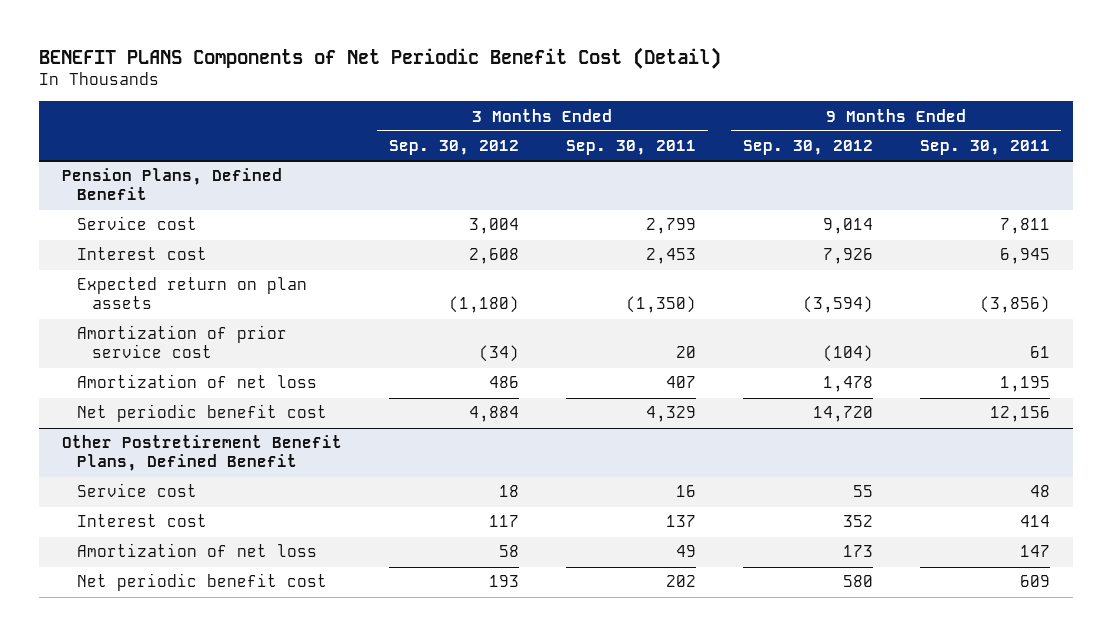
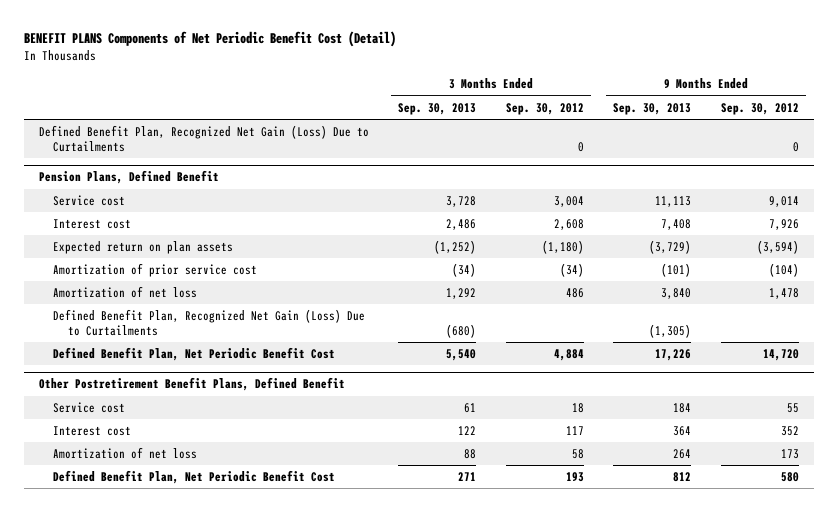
[565,140,696,156] Sep. 30, 2011 -> none
[919,140,1050,156] Sep. 30, 2011 -> none
none -> [398,102,477,115] Sep. 30, 2013
none -> [613,102,692,115] Sep. 30, 2013
none -> [38,124,369,152] Defined Benefit Plan, Recognized Net Gain (Loss) Due to Curtailments
none -> [53,308,366,336] Defined Benefit Plan, Recognized Net Gain (Loss) Due to Curtailments
[77,404,328,423] Net periodic benefit cost -> [53,346,336,361] Defined Benefit Plan, Net Periodic Benefit Cost
[77,573,328,592] Net periodic benefit cost -> [53,469,336,484] Defined Benefit Plan, Net Periodic Benefit Cost

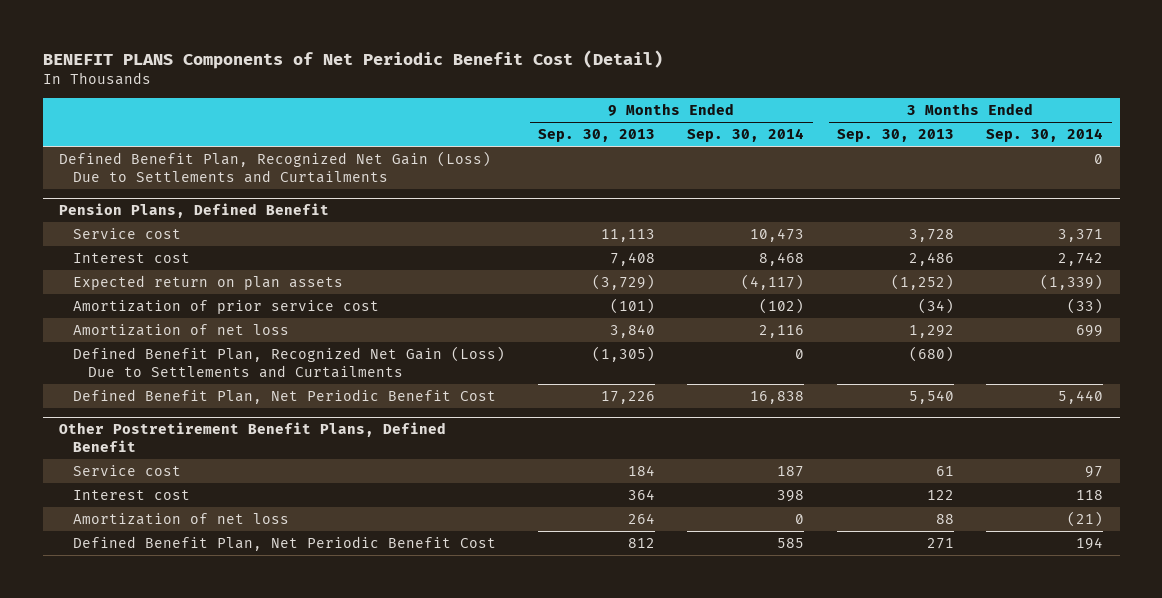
[505,102,584,115] Sep. 30, 2012 -> none
[720,102,799,115] Sep. 30, 2012 -> none
none -> [687,128,805,143] Sep. 30, 2014
none -> [986,128,1104,143] Sep. 30, 2014
[38,124,369,152] Defined Benefit Plan, Recognized Net Gain (Loss) Due to Curtailments -> [58,151,491,184] Defined Benefit Plan, Recognized Net Gain (Loss) Due to Settlements and Curtailments
[53,308,366,336] Defined Benefit Plan, Recognized Net Gain (Loss) Due to Curtailments -> [73,346,506,379] Defined Benefit Plan, Recognized Net Gain (Loss) Due to Settlements and Curtailments

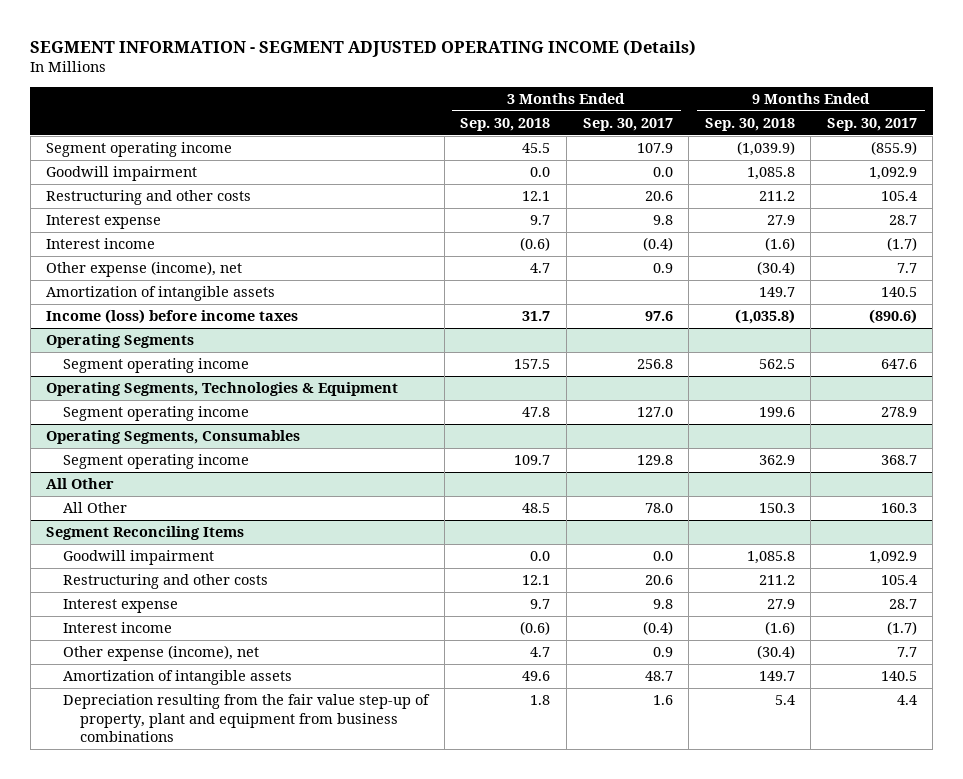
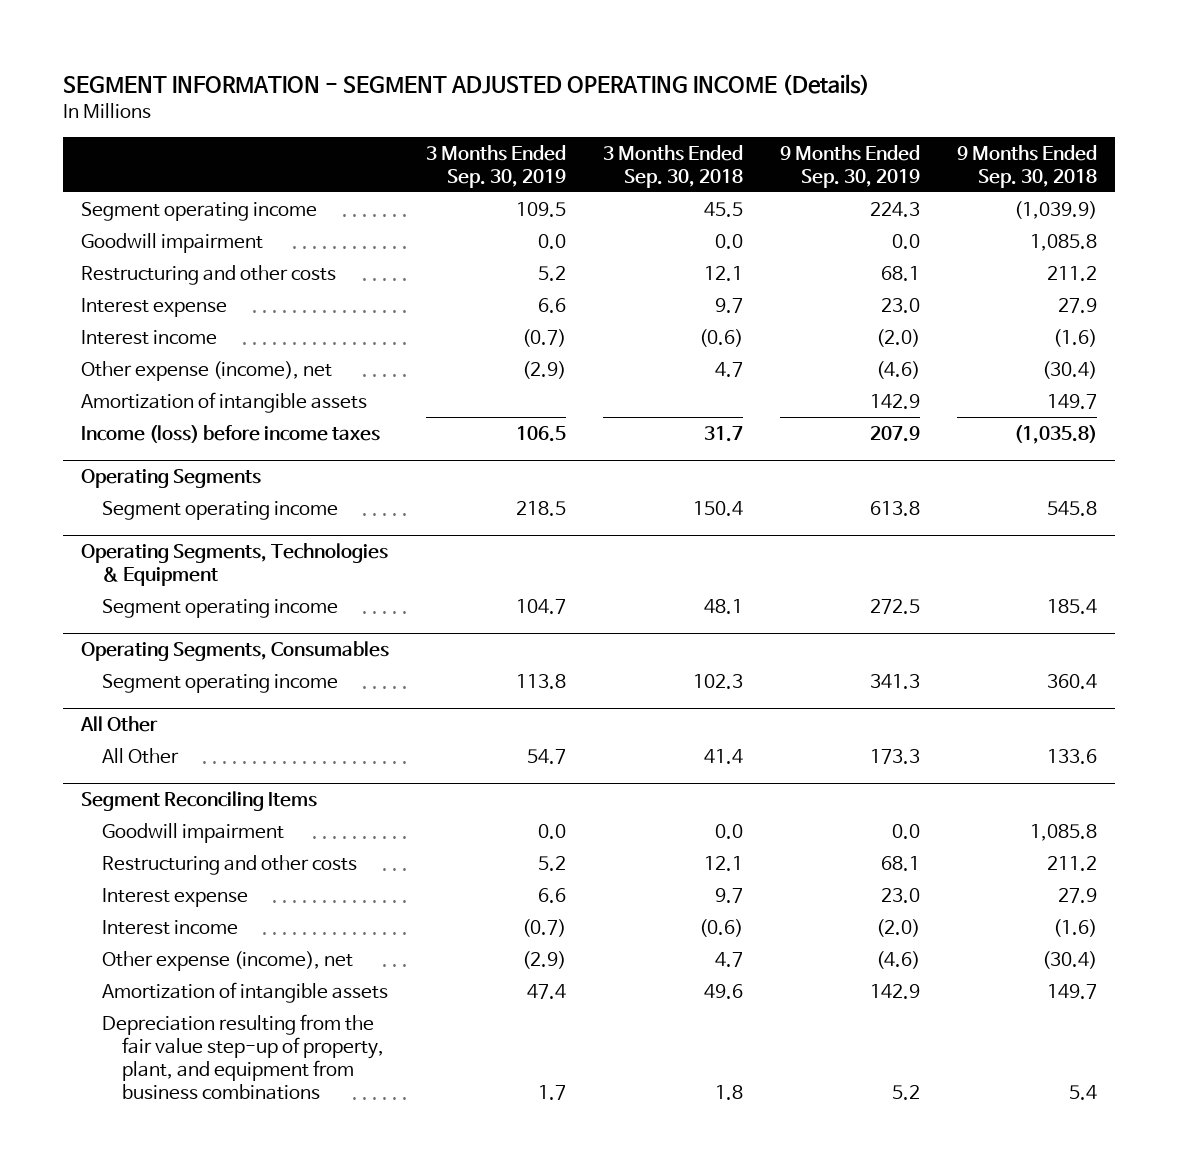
[582,118,673,132] Sep. 30, 2017 -> none
[826,118,917,132] Sep. 30, 2017 -> none
none -> [426,144,567,188] 3 Months Ended Sep. 30, 2019
none -> [780,144,921,188] 9 Months Ended Sep. 30, 2019
[514,359,551,370] 157.5 -> [693,500,744,516] 150.4
[758,359,795,370] 562.5 -> [1047,500,1098,516] 545.8
[522,407,551,418] 47.8 -> [704,598,744,614] 48.1
[758,407,795,418] 199.6 -> [1047,598,1098,614] 185.4
[514,455,551,466] 109.7 -> [693,673,744,689] 102.3
[758,455,795,466] 362.9 -> [1047,673,1098,689] 360.4
[522,503,551,514] 48.5 -> [704,748,744,764] 41.4
[758,503,795,514] 150.3 -> [1047,748,1098,764] 133.6
[63,694,431,742] Depreciation resulting from the fair value step-up of property, plant and equipment from business combinations -> [101,1013,384,1100] Depreciation resulting from the fair value step-up of property, plant, and equipment from business combinations

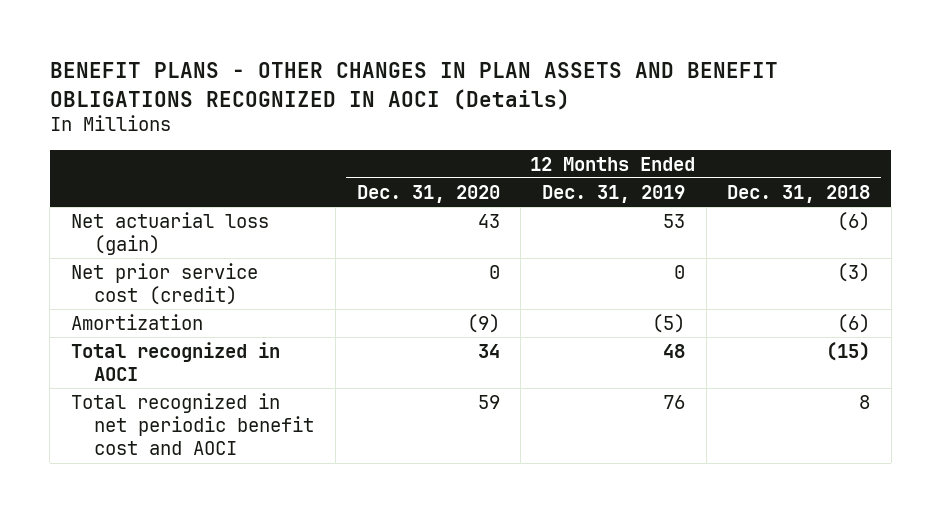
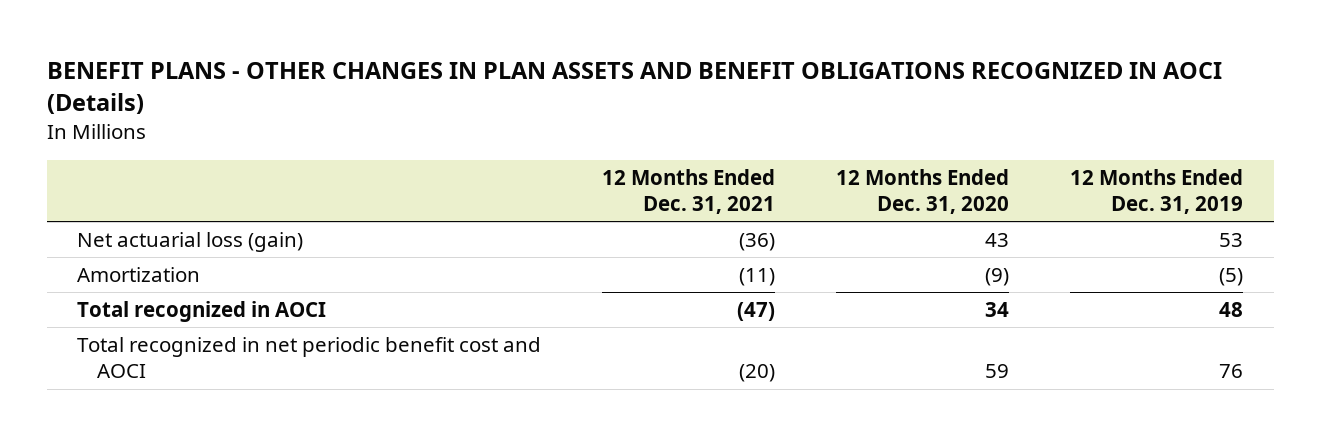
[727,184,871,203] Dec. 31, 2018 -> none
none -> [602,168,776,215] 12 Months Ended Dec. 31, 2021
[71,262,259,306] Net prior service cost (credit) -> none

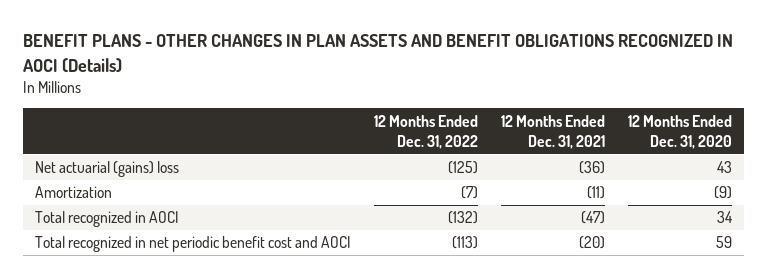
[1070,168,1244,215] 12 Months Ended Dec. 31, 2019 -> none
none -> [373,114,478,150] 12 Months Ended Dec. 31, 2022
[77,231,304,252] Net actuarial loss (gain) -> [34,161,179,178] Net actuarial (gains) loss

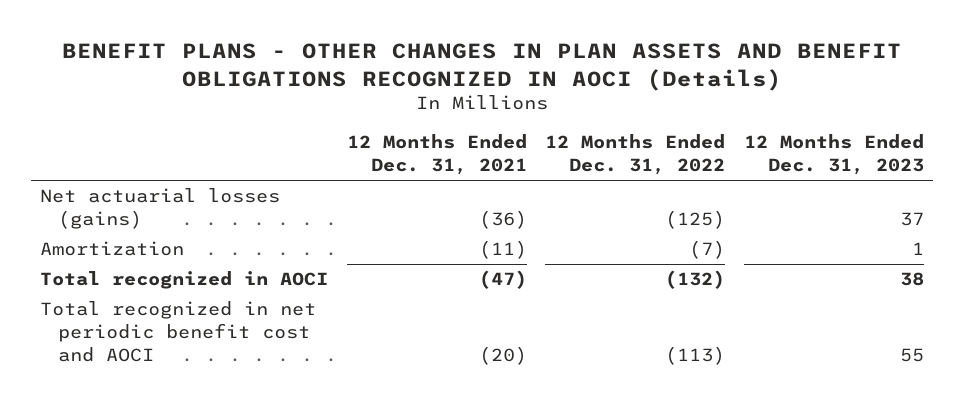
[628,114,733,150] 12 Months Ended Dec. 31, 2020 -> none
none -> [743,134,924,176] 12 Months Ended Dec. 31, 2023
[34,161,179,178] Net actuarial (gains) loss -> [40,188,281,230] Net actuarial losses (gains)

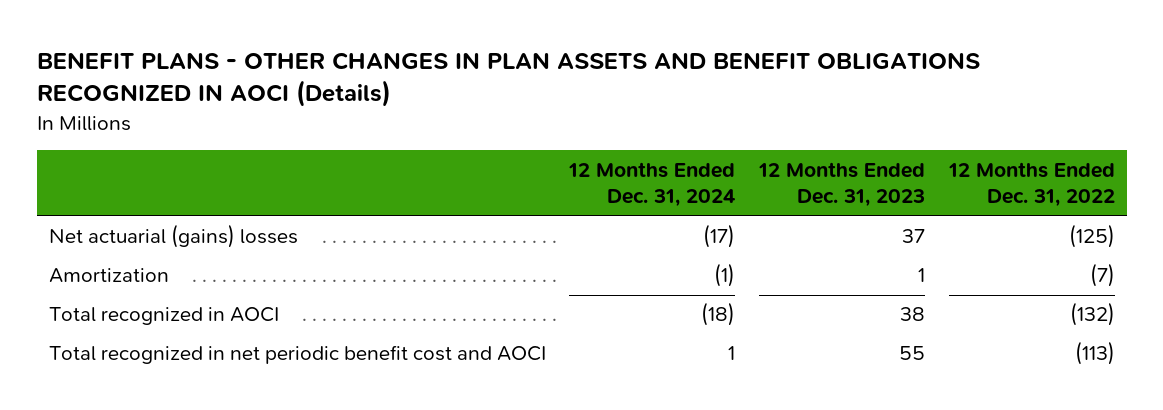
[346,134,527,176] 12 Months Ended Dec. 31, 2021 -> none
none -> [568,161,736,208] 12 Months Ended Dec. 31, 2024
[40,188,281,230] Net actuarial losses (gains) -> [48,224,298,249] Net actuarial (gains) losses

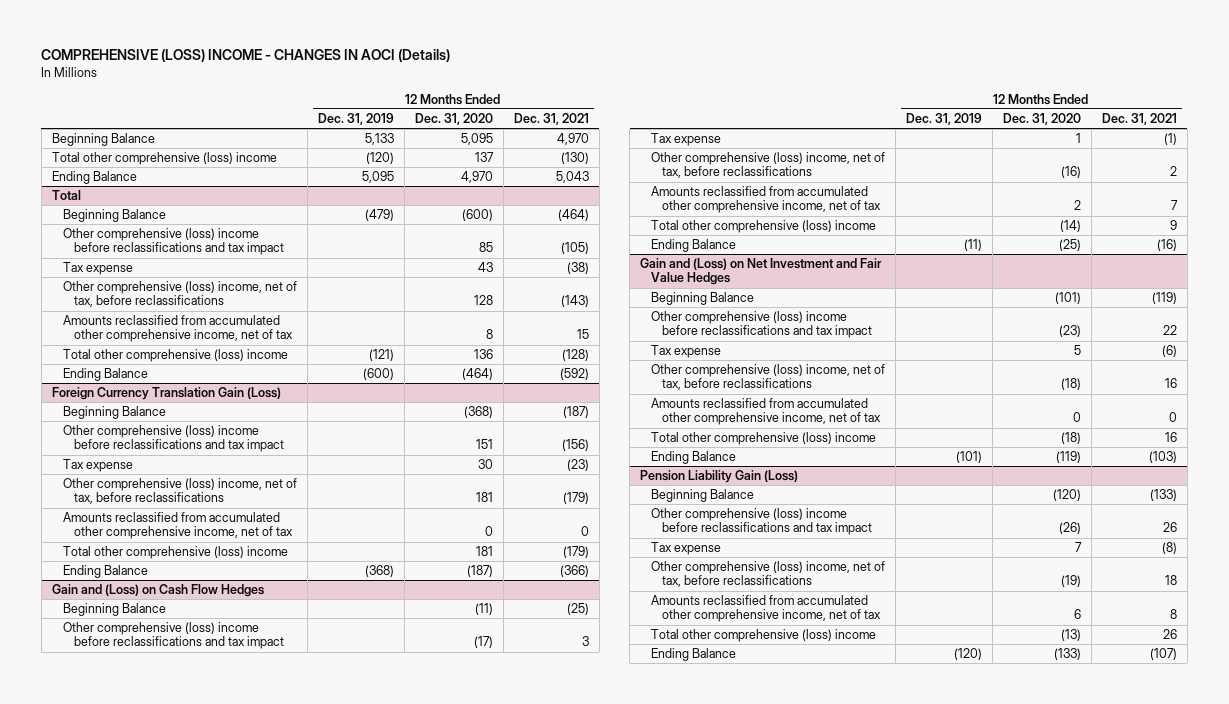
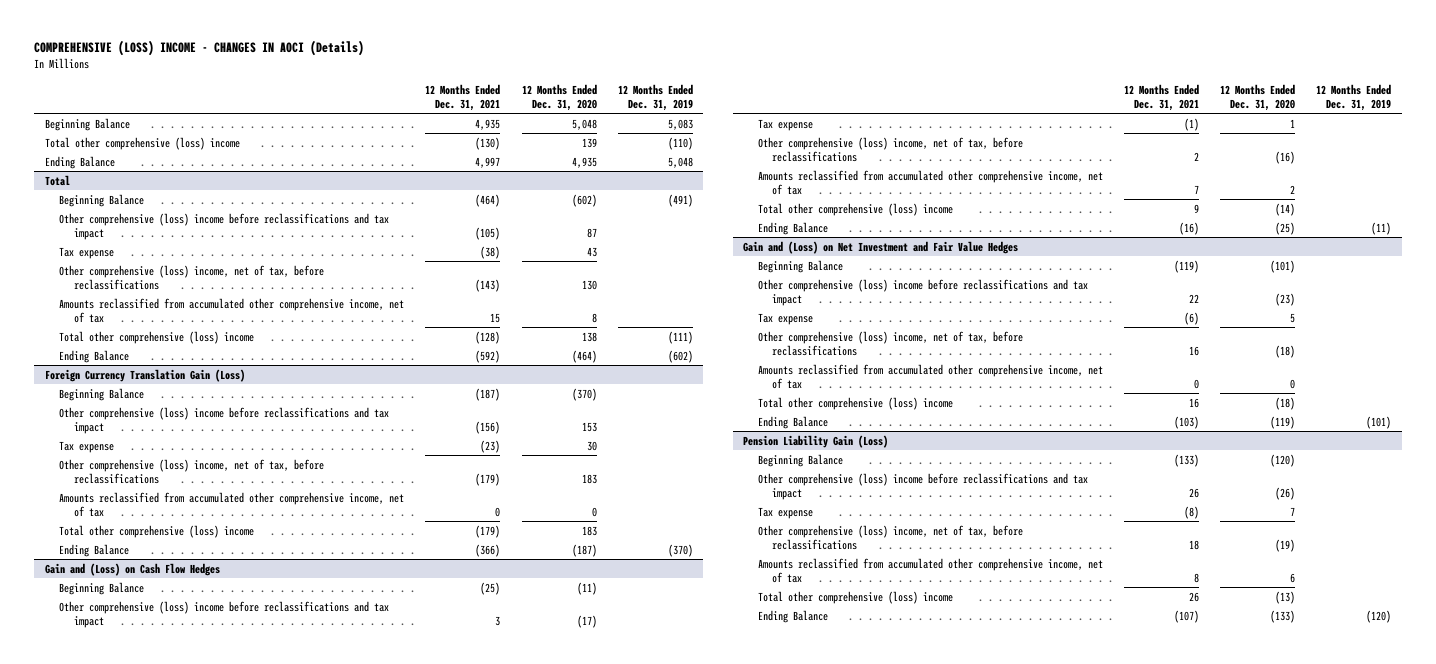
[364,133,394,146] 5,133 -> [667,118,693,130] 5,083
[460,133,493,146] 5,095 -> [571,118,597,130] 5,048
[556,133,589,146] 4,970 -> [475,118,501,130] 4,935
[365,152,394,165] (120) -> [667,136,693,150] (110)
[474,152,494,163] 137 -> [581,137,597,148] 139
[361,171,394,184] 5,095 -> [667,156,693,168] 5,048
[460,171,493,184] 4,970 -> [571,156,597,168] 4,935
[555,171,589,184] 5,043 -> [475,156,501,168] 4,997
[364,209,394,222] (479) -> [667,193,693,207] (491)
[461,209,493,222] (600) -> [571,193,597,207] (602)
[478,242,493,253] 85 -> [586,227,597,238] 87
[473,295,493,306] 128 -> [581,279,597,290] 130
[368,349,394,362] (121) -> [667,330,693,344] (111)
[473,349,493,360] 136 -> [581,331,597,342] 138
[362,368,394,381] (600) -> [667,349,693,363] (602)
[463,406,493,419] (368) -> [571,387,597,401] (370)
[475,439,493,450] 151 -> [581,421,597,432] 153
[475,492,493,503] 181 -> [581,473,597,484] 183
[475,546,493,557] 181 -> [581,525,597,536] 183
[364,565,394,578] (368) -> [667,543,693,557] (370)

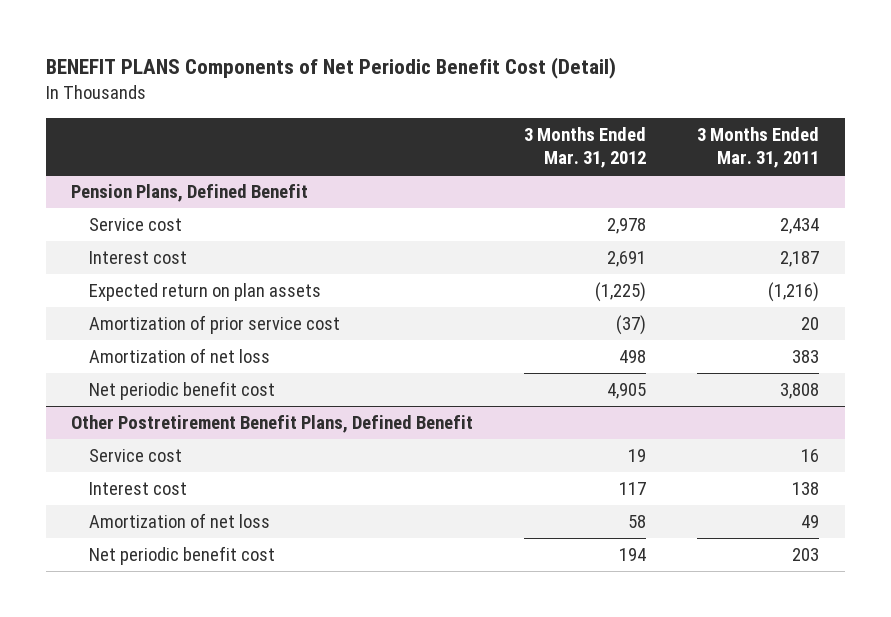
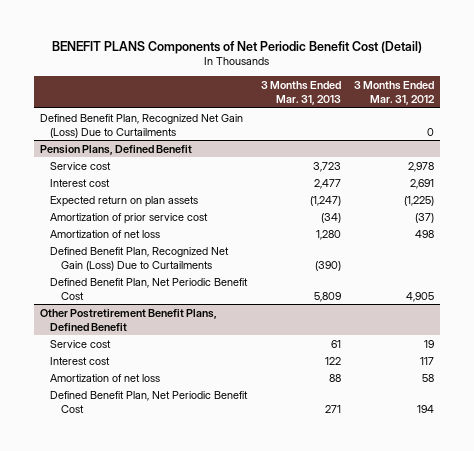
[697,126,820,169] 3 Months Ended Mar. 31, 2011 -> none
none -> [260,80,341,106] 3 Months Ended Mar. 31, 2013
none -> [40,113,244,138] Defined Benefit Plan, Recognized Net Gain (Loss) Due to Curtailments
none -> [50,246,230,271] Defined Benefit Plan, Recognized Net Gain (Loss) Due to Curtailments
[88,381,275,401] Net periodic benefit cost -> [50,277,249,300] Defined Benefit Plan, Net Periodic Benefit Cost
[88,546,275,566] Net periodic benefit cost -> [50,390,249,413] Defined Benefit Plan, Net Periodic Benefit Cost

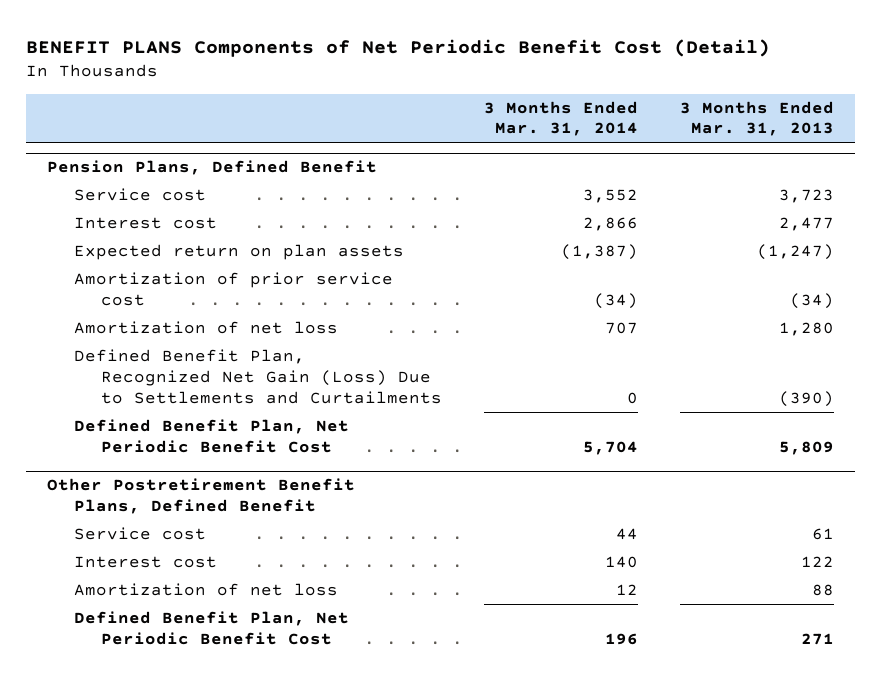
[353,80,435,106] 3 Months Ended Mar. 31, 2012 -> none
none -> [483,100,638,137] 3 Months Ended Mar. 31, 2014
[40,113,244,138] Defined Benefit Plan, Recognized Net Gain (Loss) Due to Curtailments -> none
[50,246,230,271] Defined Benefit Plan, Recognized Net Gain (Loss) Due to Curtailments -> [73,348,442,404] Defined Benefit Plan, Recognized Net Gain (Loss) Due to Settlements and Curtailments

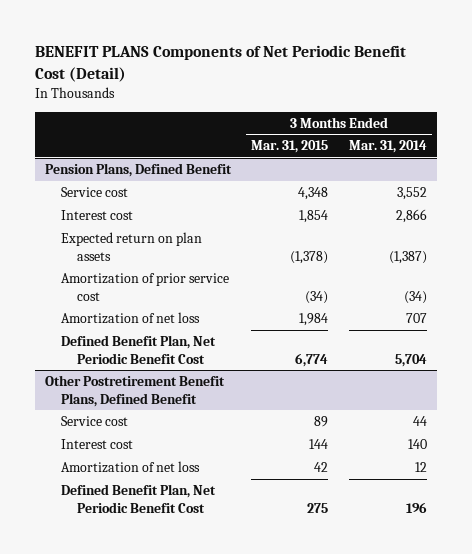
[679,100,834,137] 3 Months Ended Mar. 31, 2013 -> none
none -> [251,140,329,154] Mar. 31, 2015
[73,348,442,404] Defined Benefit Plan, Recognized Net Gain (Loss) Due to Settlements and Curtailments -> none

